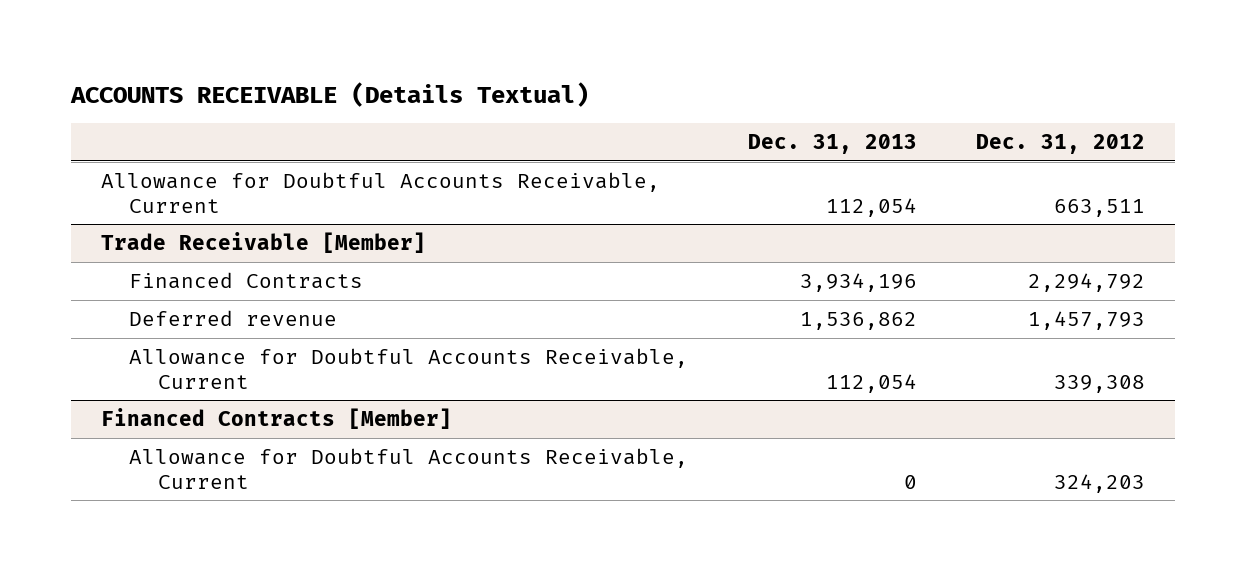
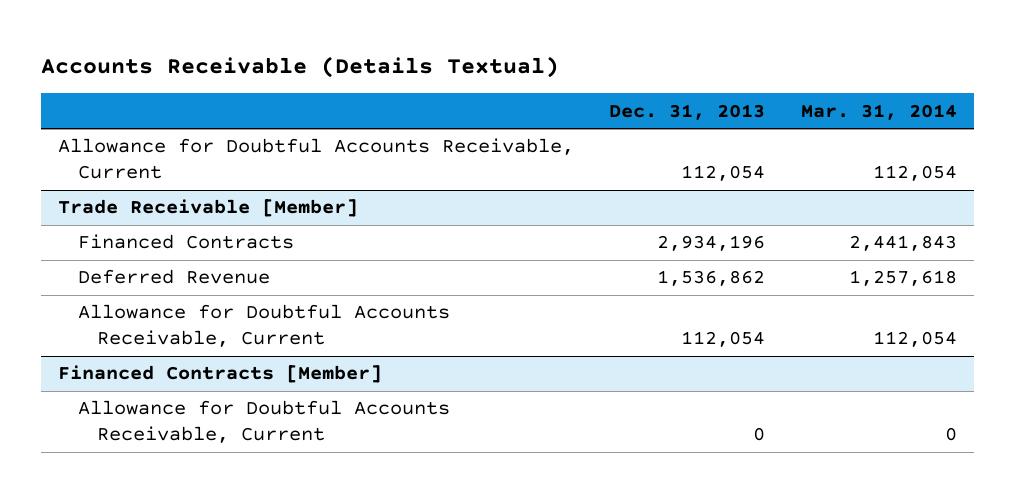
[69,81,589,107] ACCOUNTS RECEIVABLE (Details Textual) -> [40,55,559,78] Accounts Receivable (Details Textual)
[976,134,1146,155] Dec. 31, 2012 -> none
none -> [800,103,957,120] Mar. 31, 2014
[799,272,917,292] 3,934,196 -> [657,235,766,252] 2,934,196
[129,309,338,326] Deferred revenue -> [77,269,270,285] Deferred Revenue

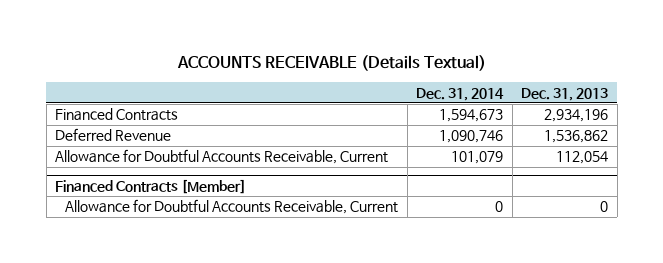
[40,55,559,78] Accounts Receivable (Details Textual) -> [176,55,486,72] ACCOUNTS RECEIVABLE (Details Textual)
[800,103,957,120] Mar. 31, 2014 -> none
none -> [416,87,505,101] Dec. 31, 2014
[58,138,575,180] Allowance for Doubtful Accounts Receivable, Current -> none
[58,199,359,218] Trade Receivable [Member] -> none

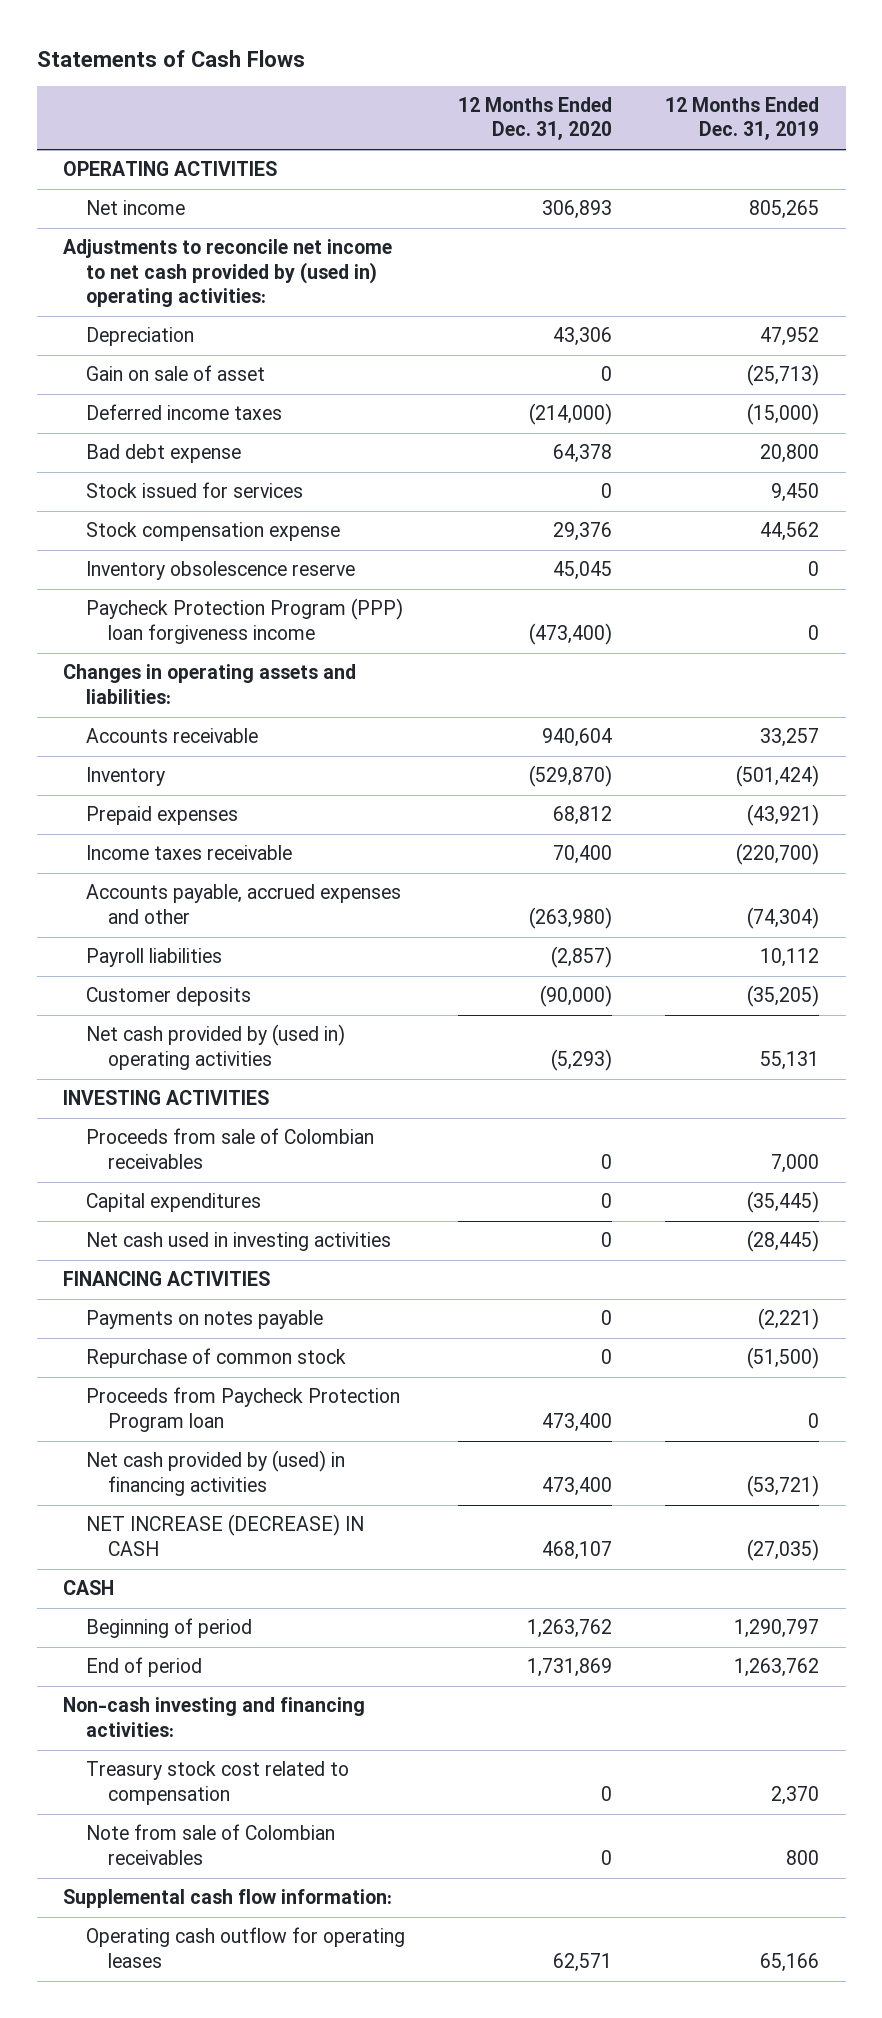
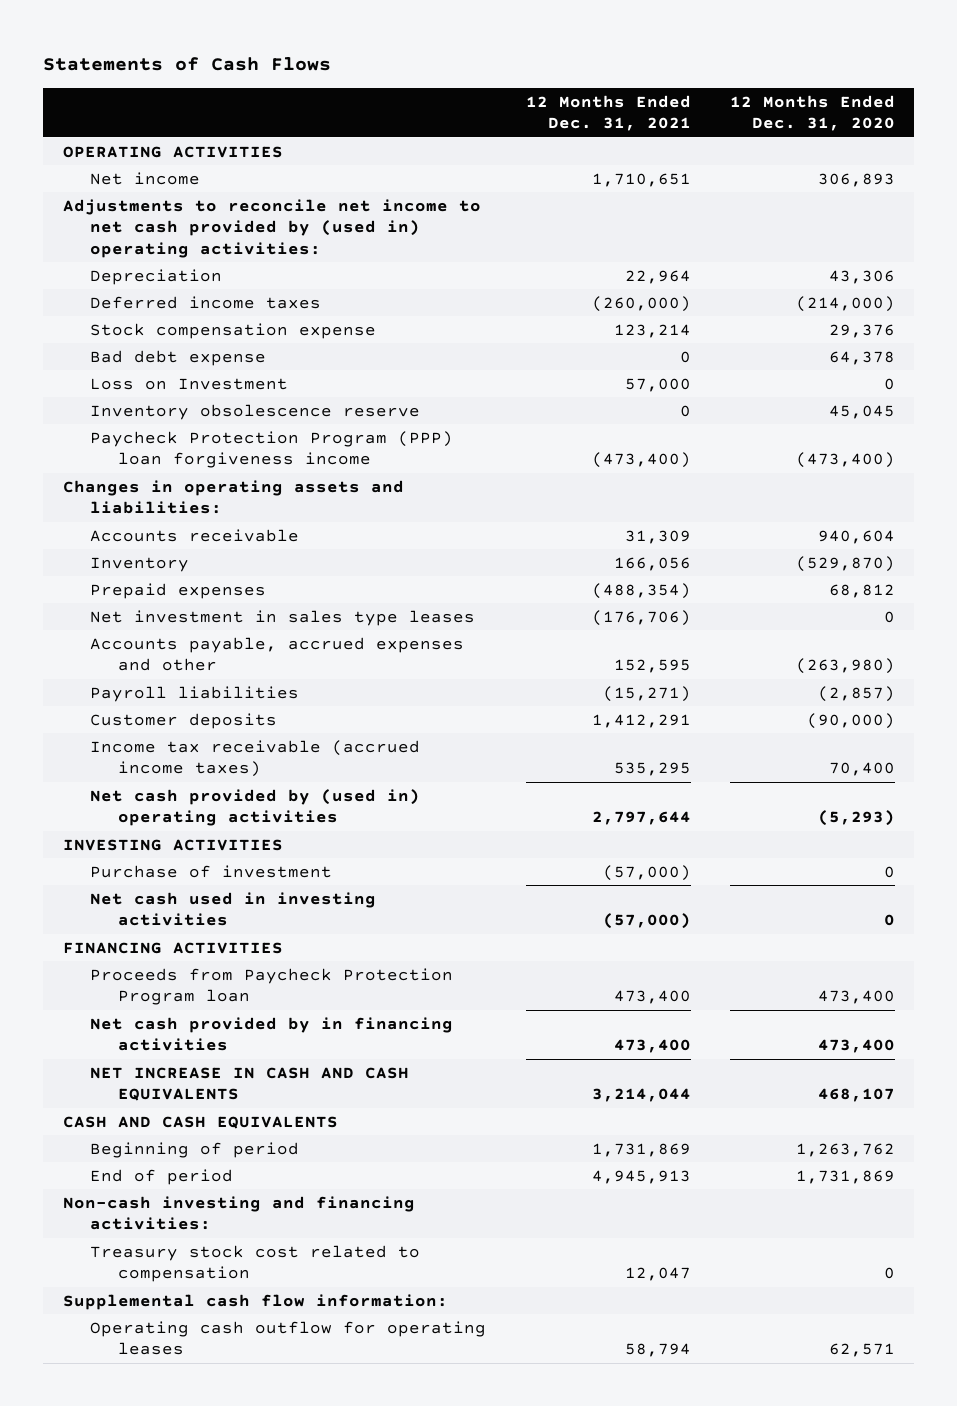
[665,97,820,141] 12 Months Ended Dec. 31, 2019 -> none
none -> [525,94,691,132] 12 Months Ended Dec. 31, 2021
[85,365,265,382] Gain on sale of asset -> none
[85,482,303,499] Stock issued for services -> none
[85,444,241,464] Bad debt expense -> [90,349,267,366] Bad debt expense
none -> [90,377,289,390] Loss on Investment
[85,845,292,861] Income taxes receivable -> none
none -> [90,609,476,626] Net investment in sales type leases
none -> [90,739,421,778] Income tax receivable (accrued income taxes)
[85,1128,374,1169] Proceeds from sale of Colombian receivables -> none
[85,1193,261,1213] Capital expenditures -> none
none -> [90,864,333,878] Purchase of investment
[85,1310,323,1330] Payments on notes payable -> none
[85,1348,346,1369] Repurchase of common stock -> none
[85,1450,345,1496] Net cash provided by (used) in financing activities -> [90,1016,454,1052] Net cash provided by in financing activities
[85,1514,364,1556] NET INCREASE (DECREASE) IN CASH -> [90,1066,410,1102] NET INCREASE IN CASH AND CASH EQUIVALENTS
[63,1580,115,1596] CASH -> [62,1115,338,1129] CASH AND CASH EQUIVALENTS
[85,1824,335,1865] Note from sale of Colombian receivables -> none

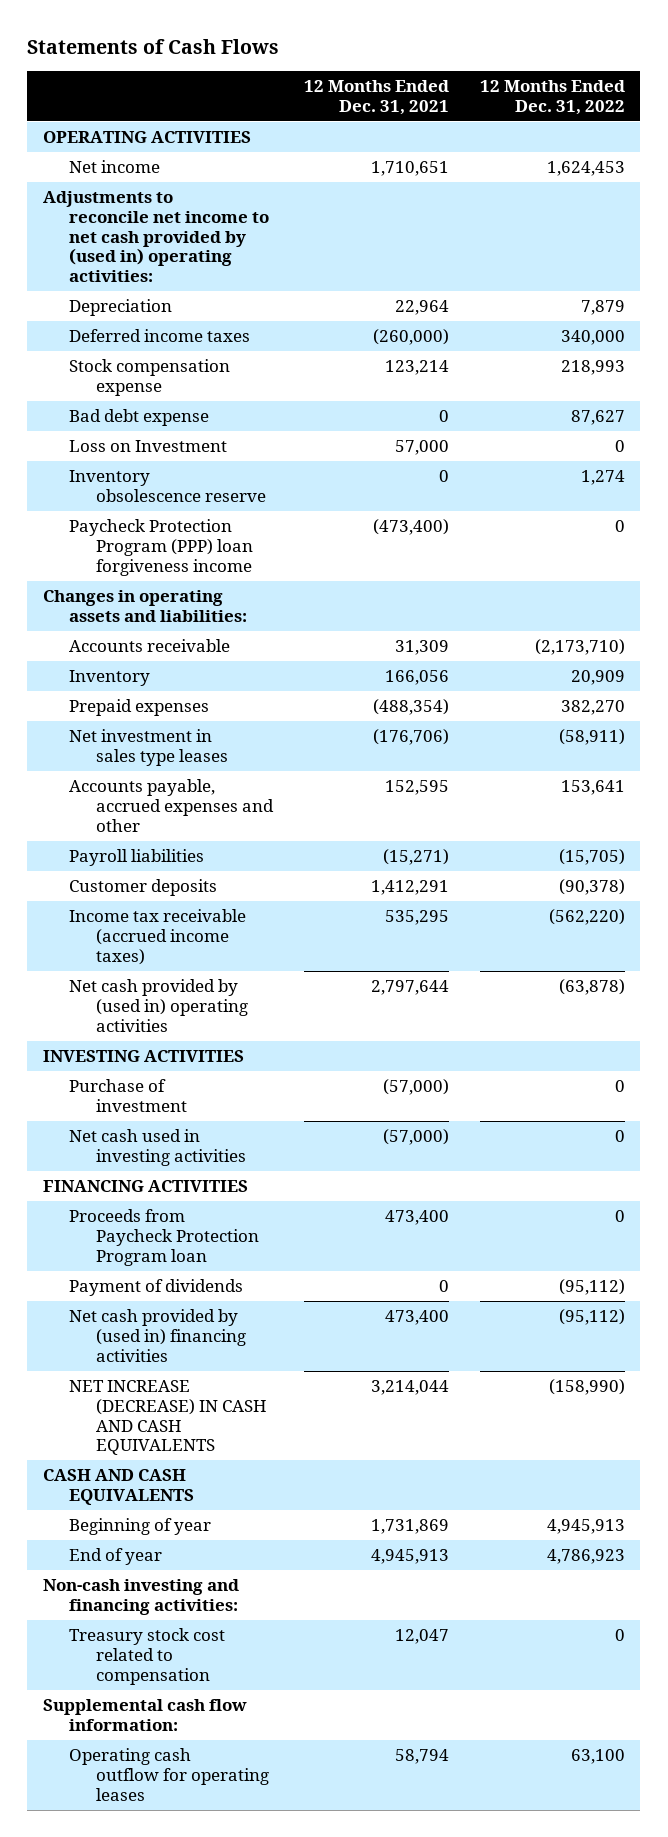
[729,94,895,132] 12 Months Ended Dec. 31, 2020 -> none
none -> [480,79,626,115] 12 Months Ended Dec. 31, 2022
none -> [69,1279,244,1297] Payment of dividends
[90,1016,454,1052] Net cash provided by in financing activities -> [69,1309,247,1362] Net cash provided by (used in) financing activities
[90,1066,410,1102] NET INCREASE IN CASH AND CASH EQUIVALENTS -> [69,1380,267,1456] NET INCREASE (DECREASE) IN CASH AND CASH EQUIVALENTS
[90,1141,300,1158] Beginning of period -> [69,1518,212,1536] Beginning of year
[90,1168,234,1185] End of period -> [69,1548,163,1566] End of year

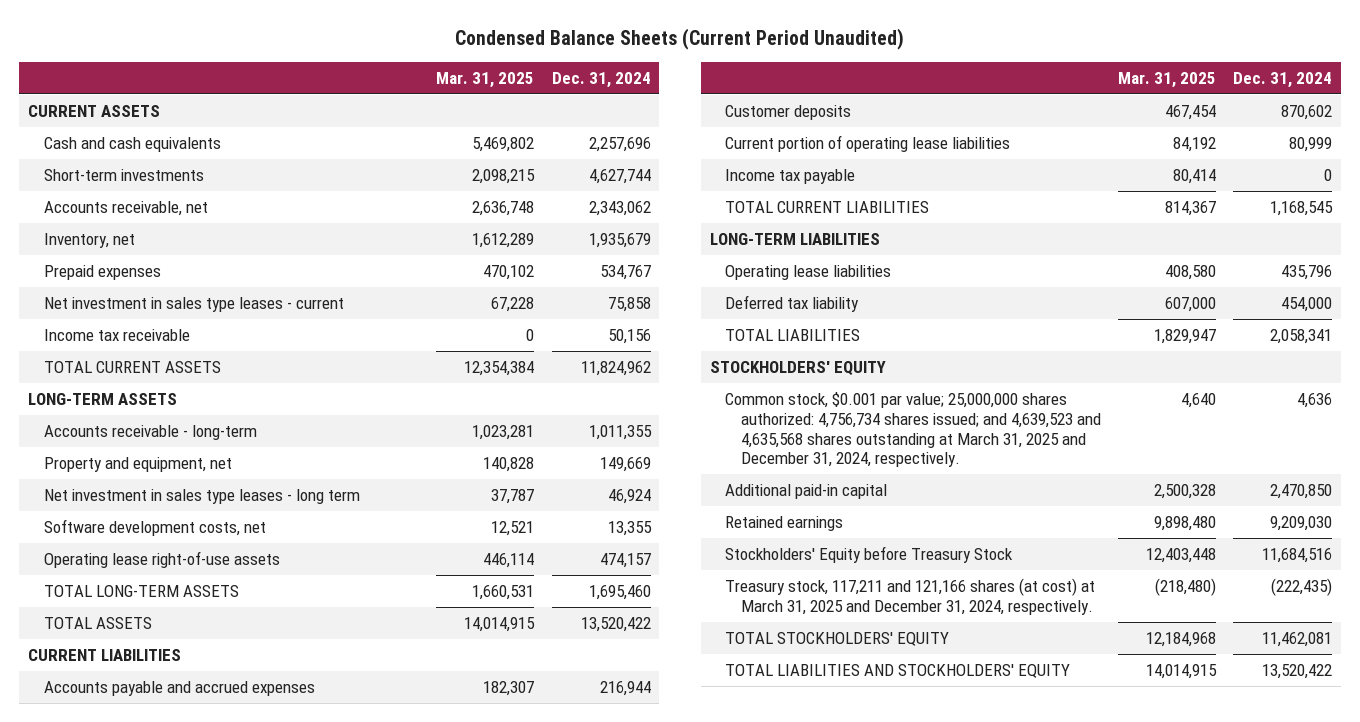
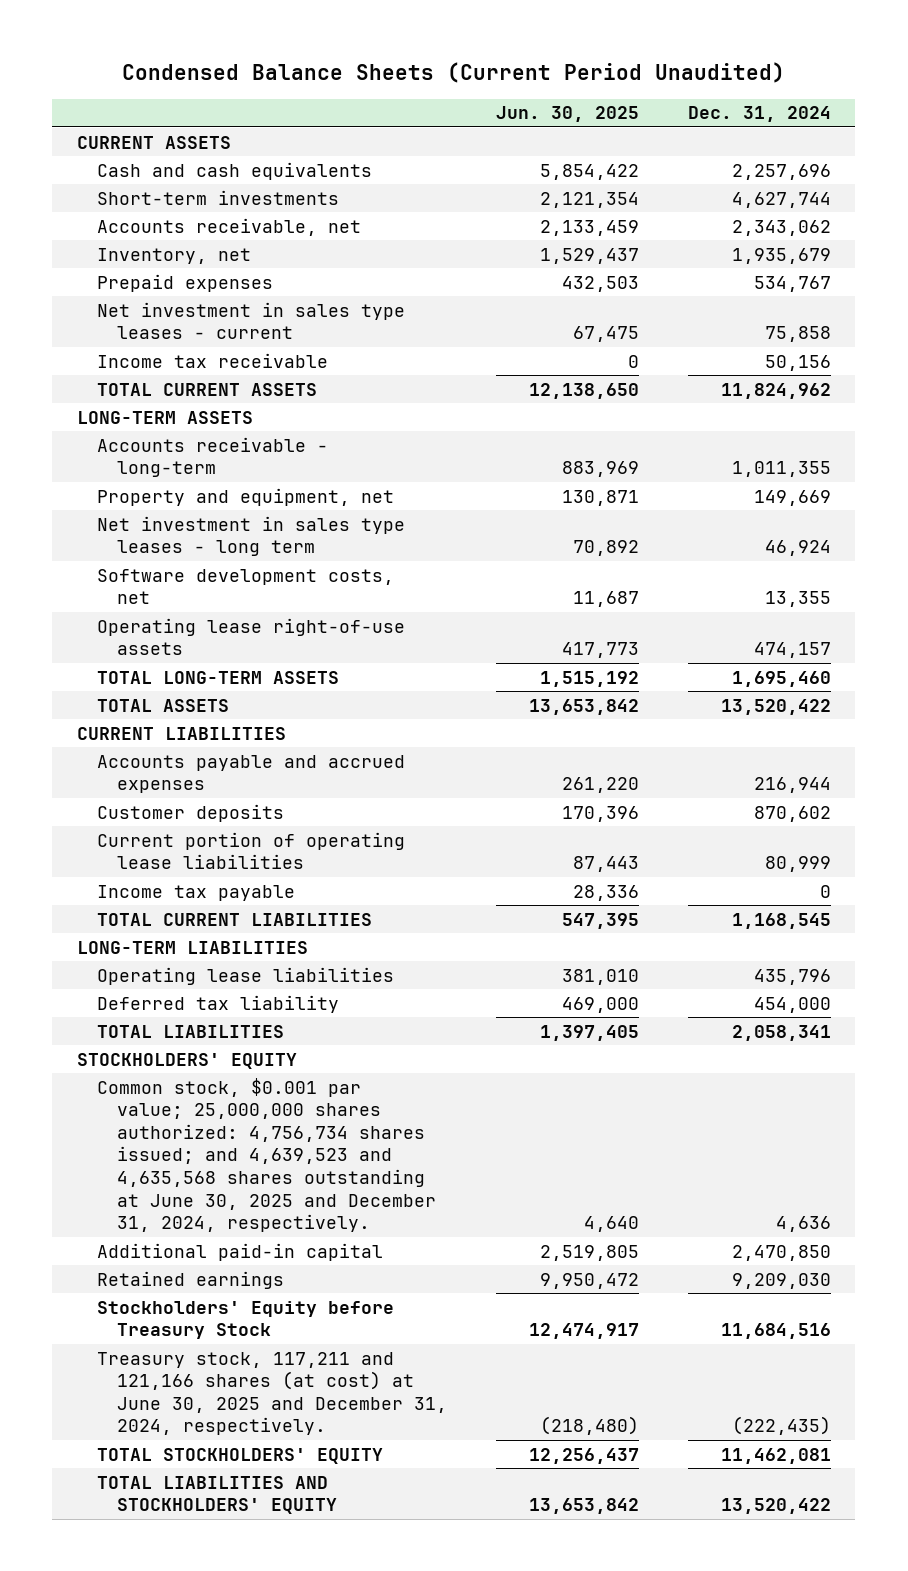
[436,71,535,88] Mar. 31, 2025 -> none
none -> [495,106,639,123] Jun. 30, 2025
[725,391,1102,468] Common stock, $0.001 par value; 25,000,000 shares authorized: 4,756,734 shares issued; and 4,639,523 and 4,635,568 shares outstanding at March 31, 2025 and December 31, 2024, respectively. -> [96,1077,436,1233] Common stock, $0.001 par value; 25,000,000 shares authorized: 4,756,734 shares issued; and 4,639,523 and 4,635,568 shares outstanding at June 30, 2025 and December 31, 2024, respectively.
[725,577,1096,615] Treasury stock, 117,211 and 121,166 shares (at cost) at March 31, 2025 and December 31, 2024, respectively. -> [96,1351,447,1436] Treasury stock, 117,211 and 121,166 shares (at cost) at June 30, 2025 and December 31, 2024, respectively.

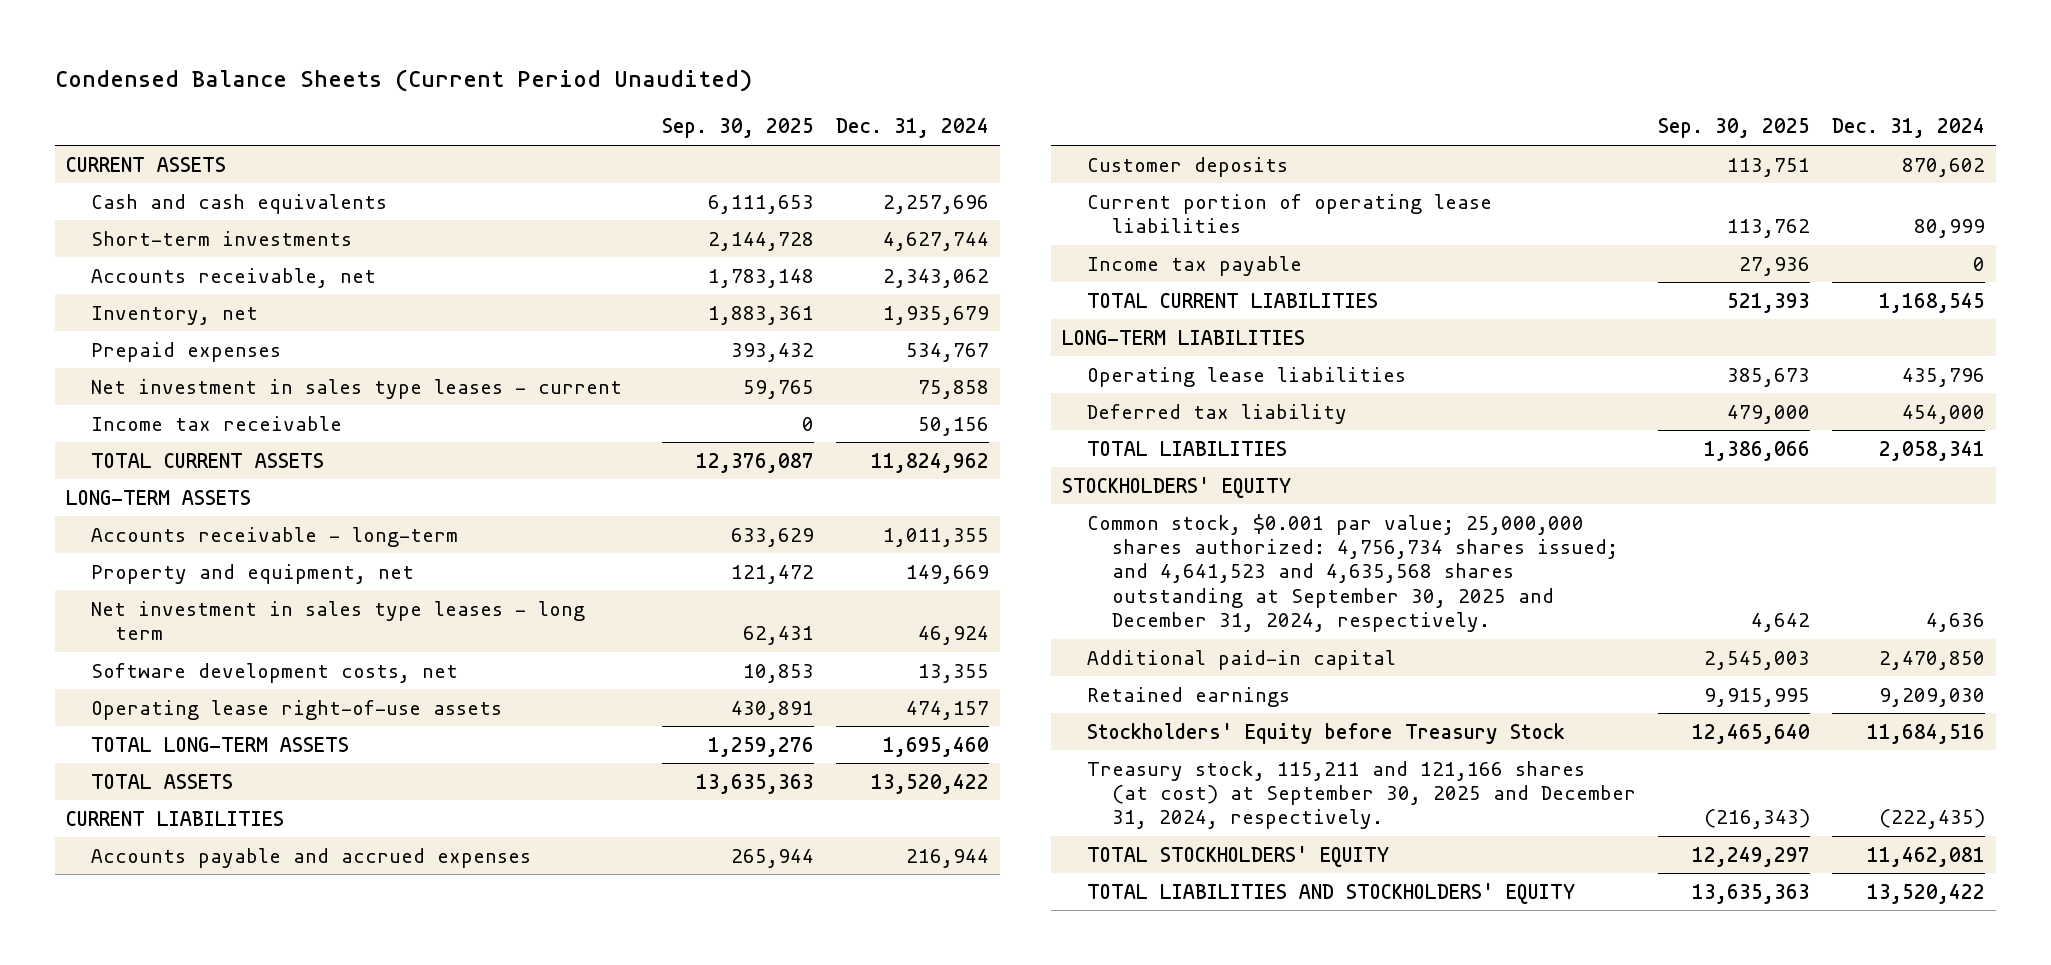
[495,106,639,123] Jun. 30, 2025 -> none
none -> [661,118,814,139] Sep. 30, 2025
[96,1077,436,1233] Common stock, $0.001 par value; 25,000,000 shares authorized: 4,756,734 shares issued; and 4,639,523 and 4,635,568 shares outstanding at June 30, 2025 and December 31, 2024, respectively. -> [1086,513,1618,633] Common stock, $0.001 par value; 25,000,000 shares authorized: 4,756,734 shares issued; and 4,641,523 and 4,635,568 shares outstanding at September 30, 2025 and December 31, 2024, respectively.
[96,1351,447,1436] Treasury stock, 117,211 and 121,166 shares (at cost) at June 30, 2025 and December 31, 2024, respectively. -> [1086,760,1636,830] Treasury stock, 115,211 and 121,166 shares (at cost) at September 30, 2025 and December 31, 2024, respectively.

